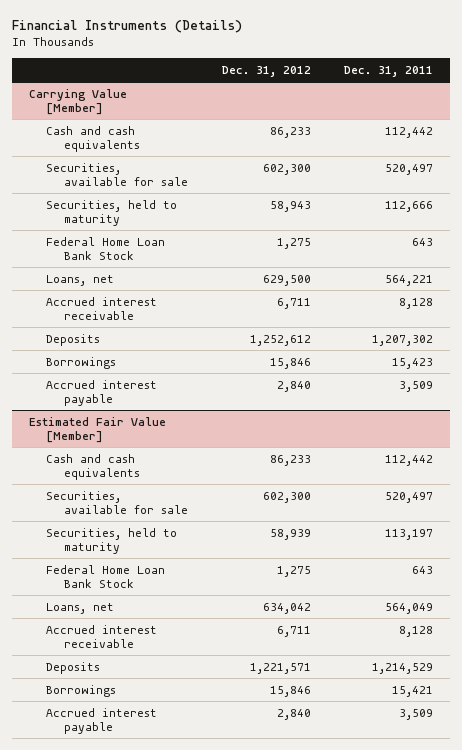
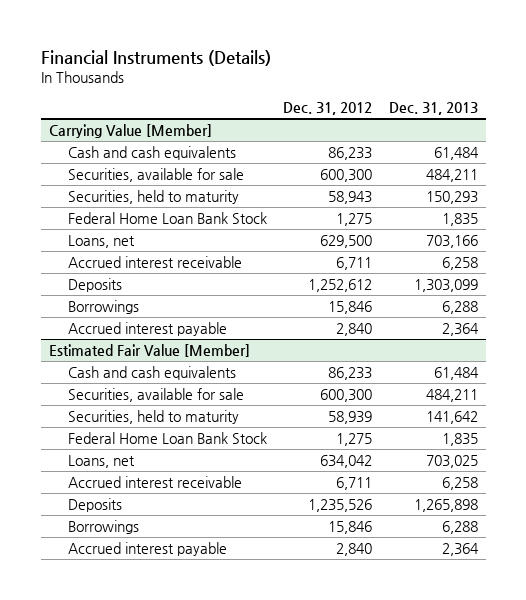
[344,65,434,77] Dec. 31, 2011 -> none
none -> [388,102,478,116] Dec. 31, 2013
[262,163,311,175] 602,300 -> [320,169,373,183] 600,300
[262,491,311,503] 602,300 -> [320,389,373,403] 600,300
[249,662,311,674] 1,221,571 -> [308,499,373,513] 1,235,526

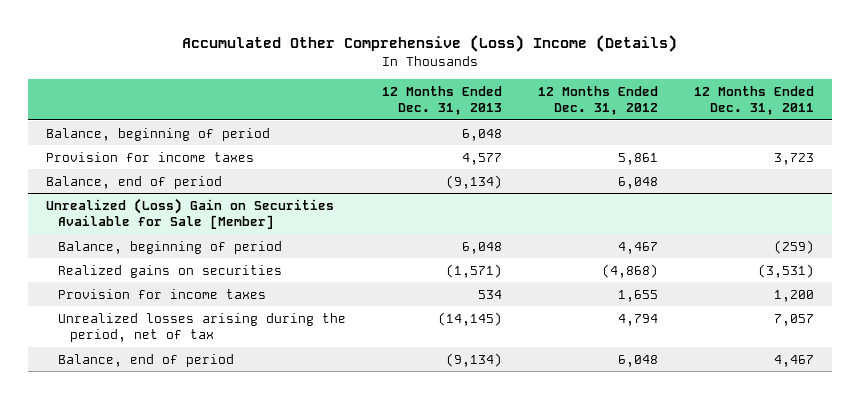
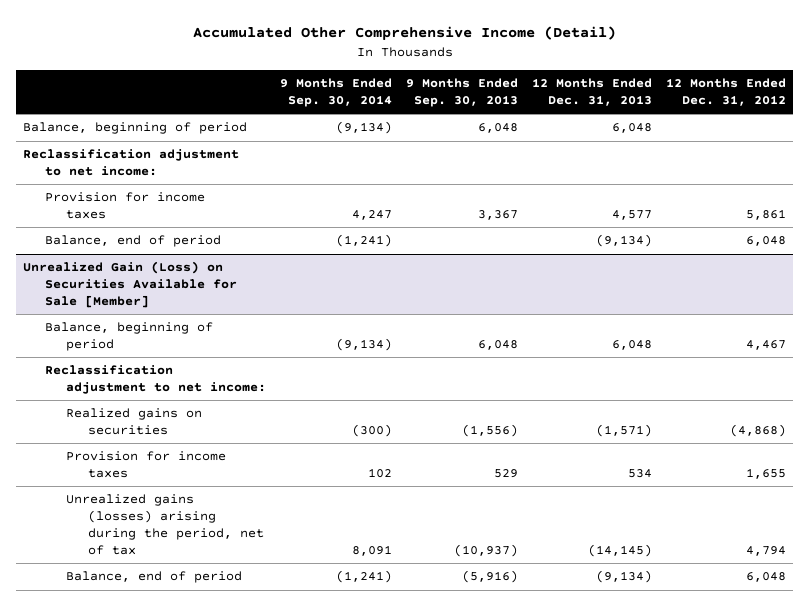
[181,35,677,53] Accumulated Other Comprehensive (Loss) Income (Details) -> [192,26,616,41] Accumulated Other Comprehensive Income (Detail)
[693,85,814,116] 12 Months Ended Dec. 31, 2011 -> none
none -> [280,77,393,107] 9 Months Ended Sep. 30, 2014
none -> [406,77,519,107] 9 Months Ended Sep. 30, 2013
none -> [23,149,240,177] Reclassification adjustment to net income:
[45,197,334,230] Unrealized (Loss) Gain on Securities Available for Sale [Member] -> [23,261,237,308] Unrealized Gain (Loss) on Securities Available for Sale [Member]
none -> [44,365,267,395] Reclassification adjustment to net income:
[57,312,346,343] Unrealized losses arising during the period, net of tax -> [66,494,264,555] Unrealized gains (losses) arising during the period, net of tax

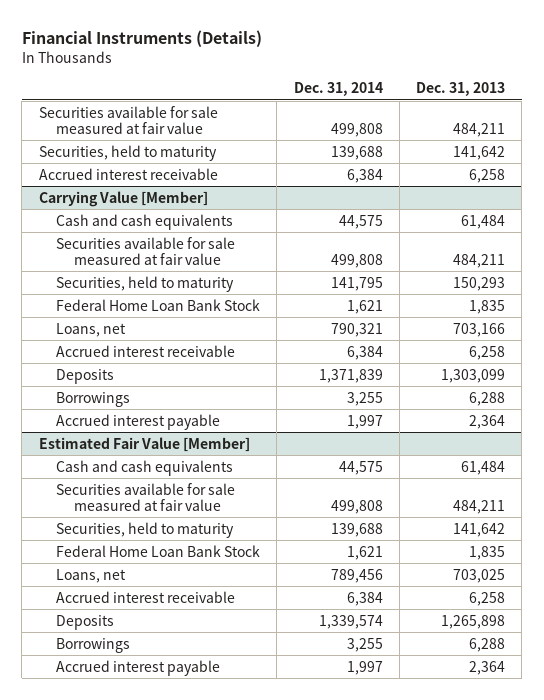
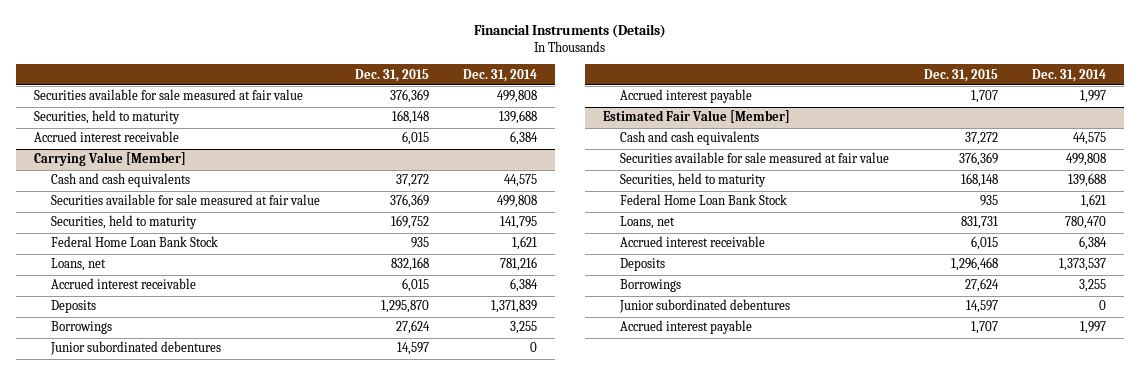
[416,82,506,97] Dec. 31, 2013 -> none
none -> [354,68,429,82] Dec. 31, 2015
[330,322,383,337] 790,321 -> [500,257,538,272] 781,216
none -> [50,341,222,356] Junior subordinated debentures
[330,568,383,583] 789,456 -> [1065,216,1107,230] 780,470
[318,614,383,629] 1,339,574 -> [1059,258,1107,272] 1,373,537
none -> [619,299,791,314] Junior subordinated debentures

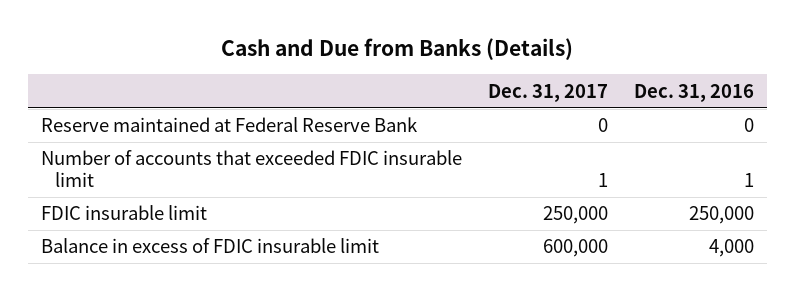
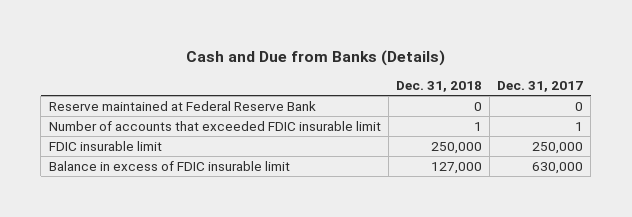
[633,83,754,102] Dec. 31, 2016 -> none
none -> [395,80,482,92] Dec. 31, 2018
[542,239,608,258] 600,000 -> [531,161,583,174] 630,000

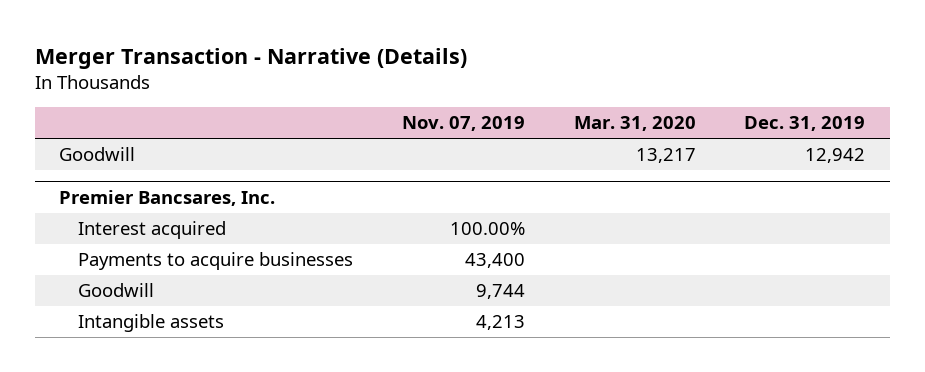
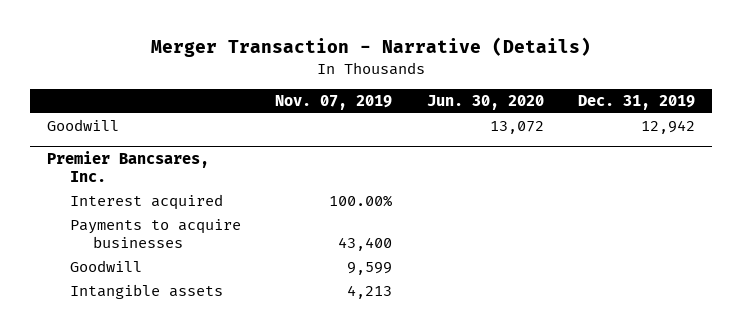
[573,116,696,132] Mar. 31, 2020 -> none
none -> [426,95,544,111] Jun. 30, 2020
[475,284,525,300] 9,744 -> [347,262,393,276] 9,599

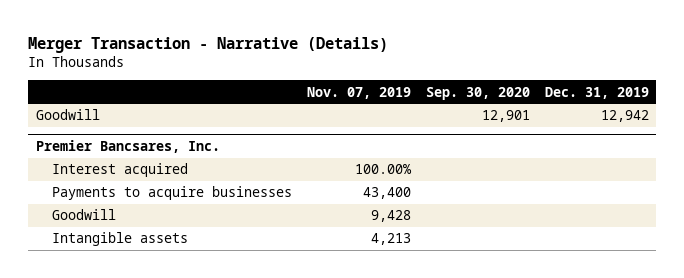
[426,95,544,111] Jun. 30, 2020 -> none
none -> [425,86,530,100] Sep. 30, 2020
[347,262,393,276] 9,599 -> [370,210,411,223] 9,428

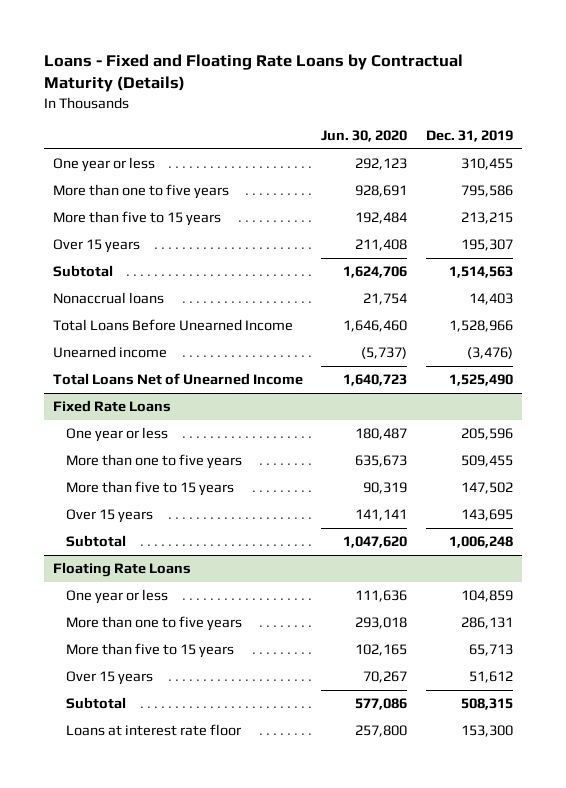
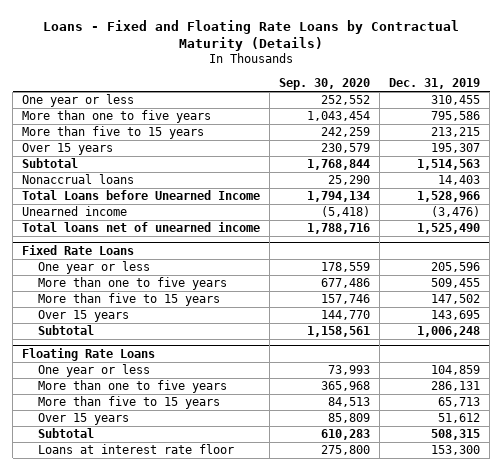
[321,130,408,143] Jun. 30, 2020 -> none
none -> [279,78,371,91] Sep. 30, 2020
[53,319,294,332] Total Loans Before Unearned Income -> [22,190,261,201] Total Loans before Unearned Income
[53,373,304,386] Total Loans Net of Unearned Income -> [22,222,261,233] Total loans net of unearned income

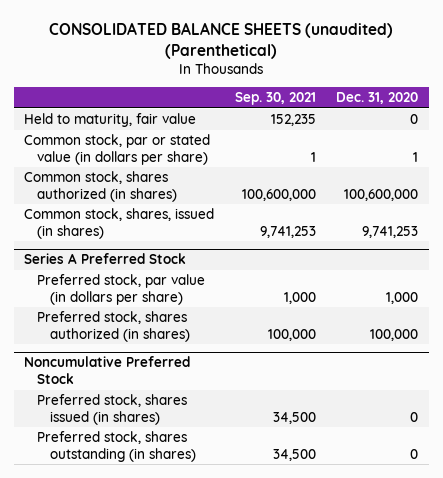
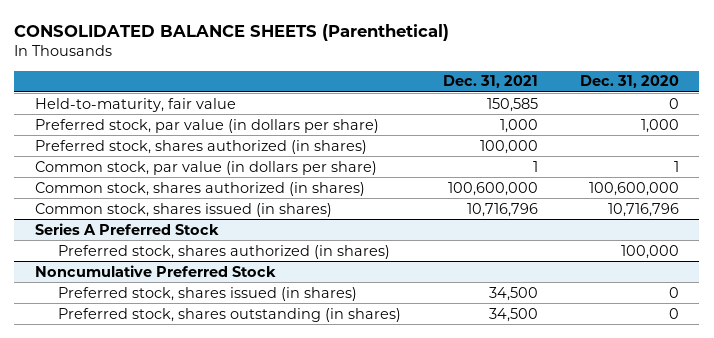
[49,21,394,59] CONSOLIDATED BALANCE SHEETS (unaudited) (Parenthetical) -> [14,23,450,41] CONSOLIDATED BALANCE SHEETS (Parenthetical)
[234,92,316,106] Sep. 30, 2021 -> none
none -> [442,75,538,89] Dec. 31, 2021
[24,113,197,128] Held to maturity, fair value -> [35,97,237,112] Held-to-maturity, fair value
none -> [35,118,380,133] Preferred stock, par value (in dollars per share)
none -> [35,139,368,154] Preferred stock, shares authorized (in shares)
[24,134,211,165] Common stock, par or stated value (in dollars per share) -> [35,160,378,175] Common stock, par value (in dollars per share)
[24,208,215,239] Common stock, shares, issued (in shares) -> [35,202,333,217] Common stock, shares issued (in shares)
[362,225,419,238] 9,741,253 -> [607,202,679,217] 10,716,796
[37,274,206,305] Preferred stock, par value (in dollars per share) -> none

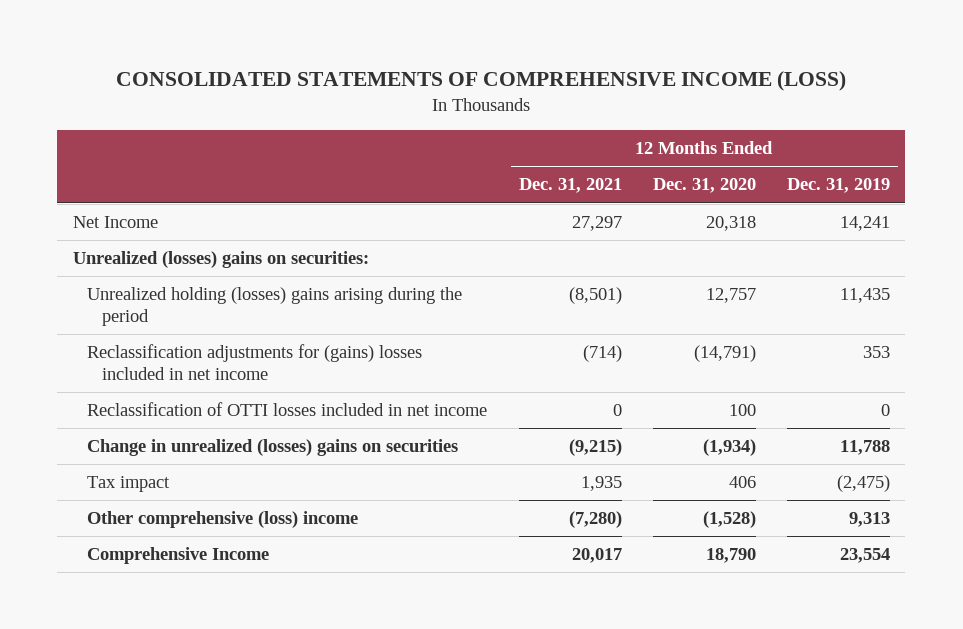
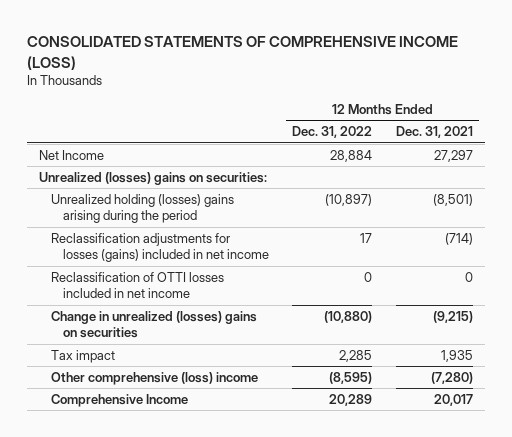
[652,178,756,194] Dec. 31, 2020 -> none
[786,178,890,194] Dec. 31, 2019 -> none
none -> [292,126,373,139] Dec. 31, 2022
[87,344,423,381] Reclassification adjustments for (gains) losses included in net income -> [50,232,269,263] Reclassification adjustments for losses (gains) included in net income

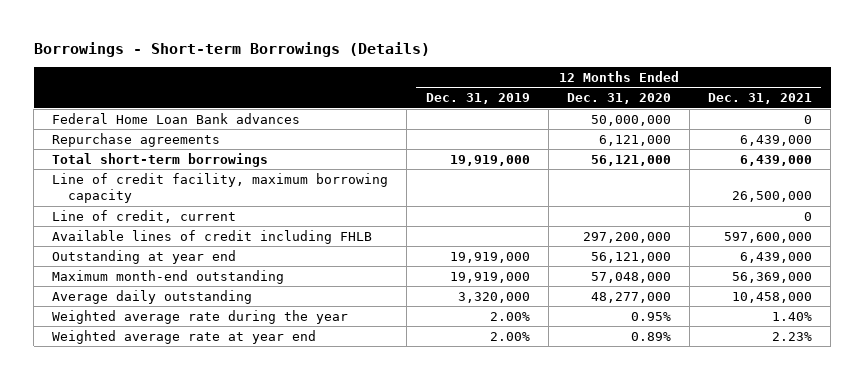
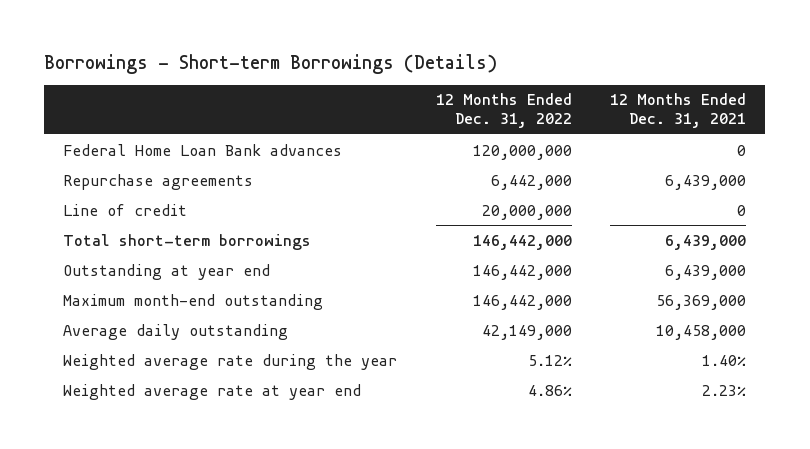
[425,93,530,105] Dec. 31, 2019 -> none
[566,93,671,105] Dec. 31, 2020 -> none
none -> [435,93,572,129] 12 Months Ended Dec. 31, 2022
none -> [63,203,188,216] Line of credit
[52,172,389,204] Line of credit facility, maximum borrowing capacity -> none
[52,209,237,223] Line of credit, current -> none
[52,229,373,244] Available lines of credit including FHLB -> none

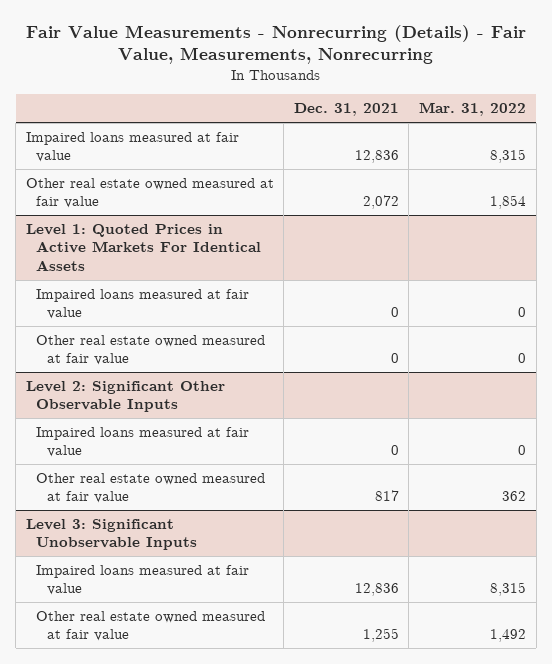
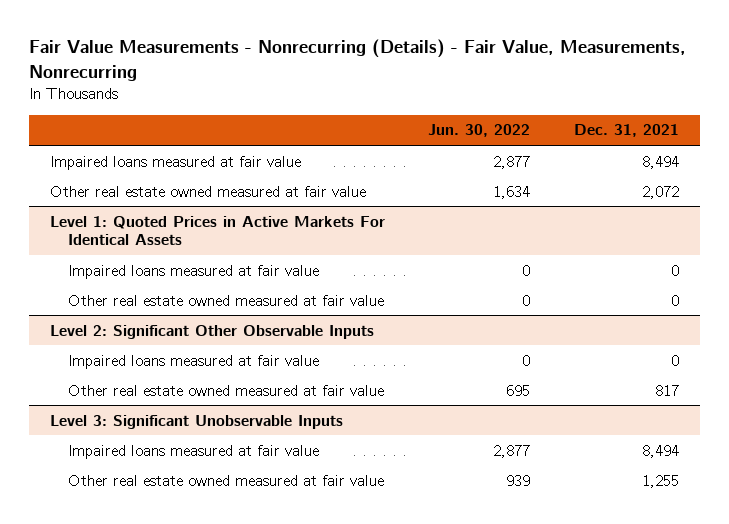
[419,102,527,117] Mar. 31, 2022 -> none
none -> [428,124,531,138] Jun. 30, 2022
[354,150,399,164] 12,836 -> [641,155,679,169] 8,494
[354,583,399,597] 12,836 -> [641,444,679,458] 8,494

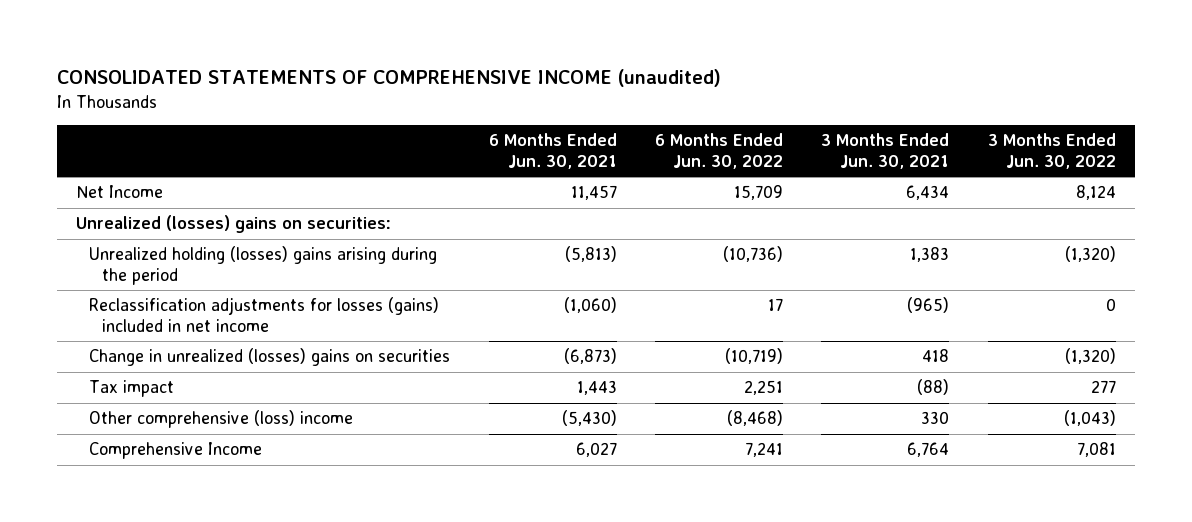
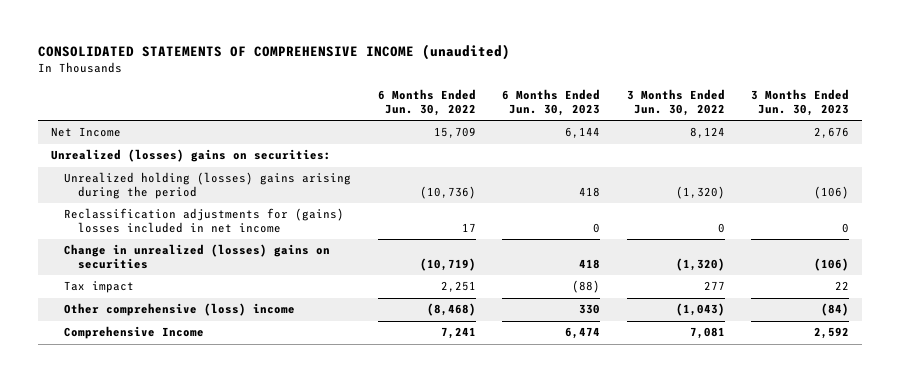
[488,133,617,170] 6 Months Ended Jun. 30, 2021 -> none
[821,133,950,170] 3 Months Ended Jun. 30, 2021 -> none
none -> [502,89,601,116] 6 Months Ended Jun. 30, 2023
none -> [751,89,850,116] 3 Months Ended Jun. 30, 2023
[89,297,440,332] Reclassification adjustments for losses (gains) included in net income -> [64,208,345,234] Reclassification adjustments for (gains) losses included in net income

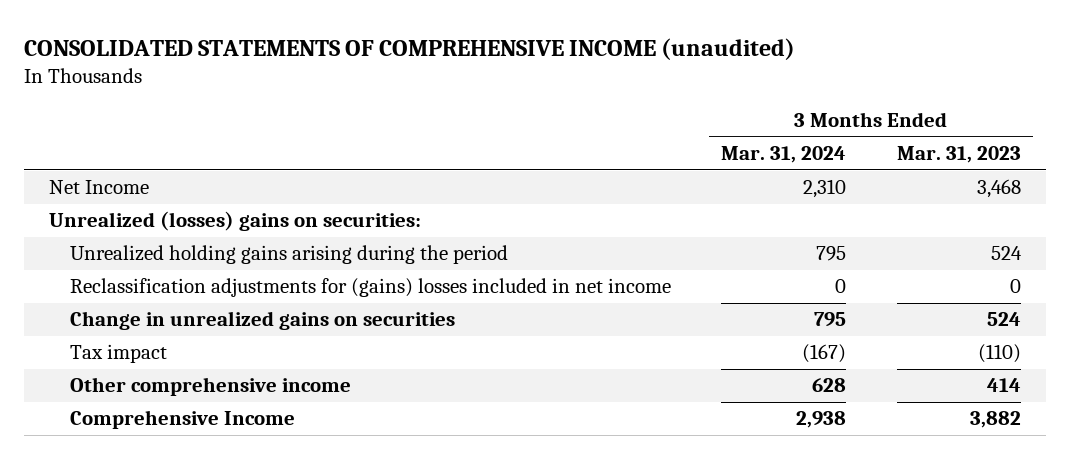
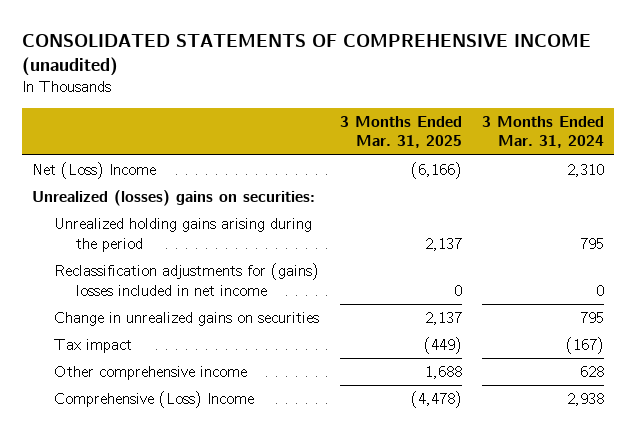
[896,146,1021,164] Mar. 31, 2023 -> none
none -> [339,115,462,149] 3 Months Ended Mar. 31, 2025
[49,180,150,195] Net Income -> [32,162,157,180] Net (Loss) Income
[69,410,295,430] Comprehensive Income -> [54,391,255,409] Comprehensive (Loss) Income

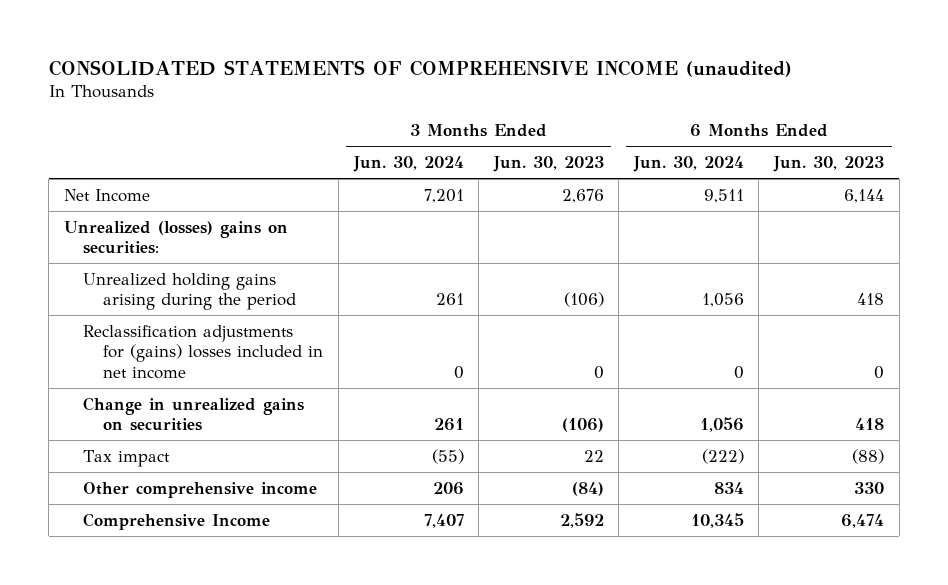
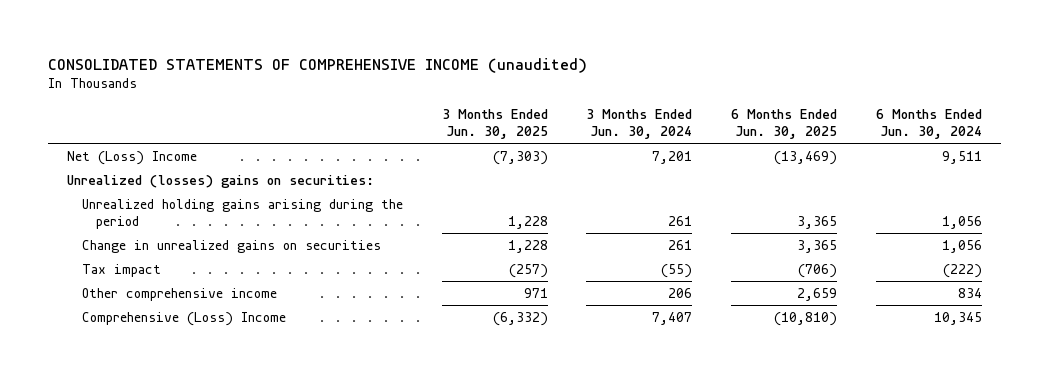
[492,155,604,172] Jun. 30, 2023 -> none
[772,155,884,172] Jun. 30, 2023 -> none
none -> [441,109,548,139] 3 Months Ended Jun. 30, 2025
none -> [731,109,838,139] 6 Months Ended Jun. 30, 2025
[63,188,150,202] Net Income -> [67,150,198,165] Net (Loss) Income
[83,324,324,379] Reclassification adjustments for (gains) losses included in net income -> none
[83,512,271,530] Comprehensive Income -> [81,311,286,326] Comprehensive (Loss) Income

